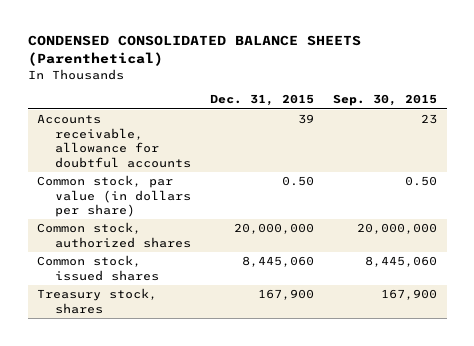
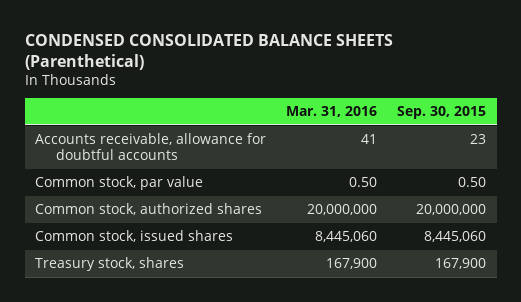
[210,94,315,107] Dec. 31, 2015 -> none
none -> [286,106,378,118] Mar. 31, 2016
[37,175,192,218] Common stock, par value (in dollars per share) -> [34,176,203,191] Common stock, par value

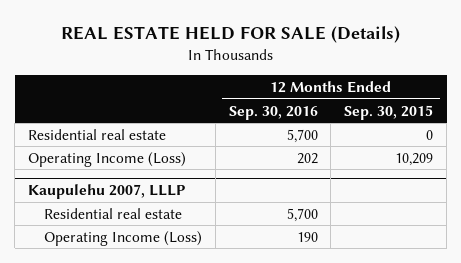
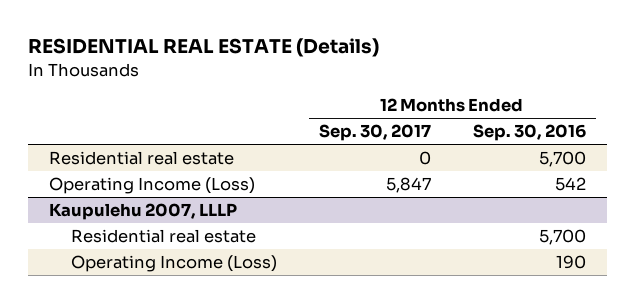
[60,25,400,43] REAL ESTATE HELD FOR SALE (Details) -> [28,38,380,58] RESIDENTIAL REAL ESTATE (Details)
[344,104,434,120] Sep. 30, 2015 -> none
none -> [319,124,432,142] Sep. 30, 2017
[296,152,318,164] 202 -> [554,177,586,192] 542

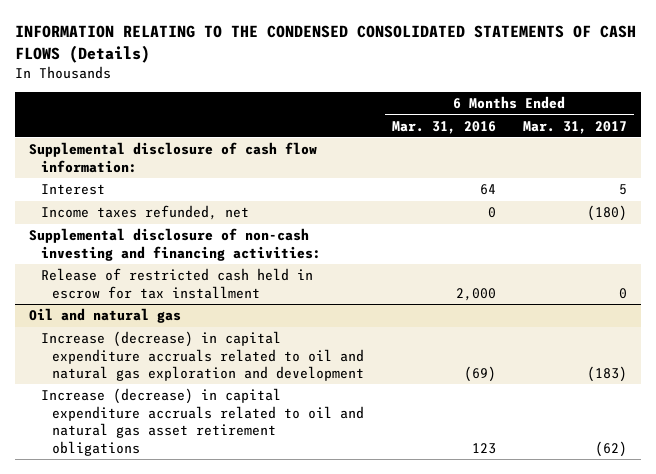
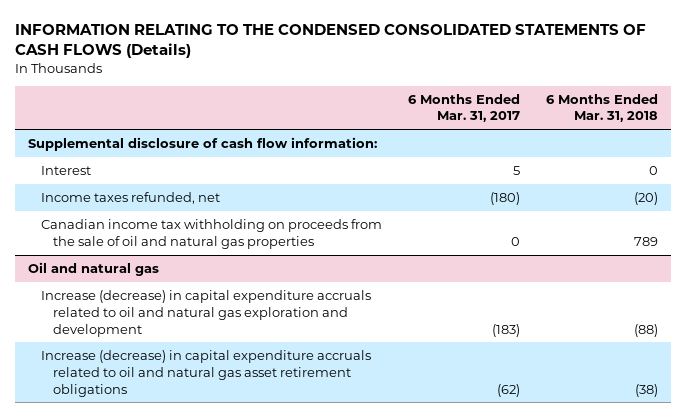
[391,120,496,134] Mar. 31, 2016 -> none
none -> [545,93,658,123] 6 Months Ended Mar. 31, 2018
[29,228,321,261] Supplemental disclosure of non-cash investing and financing activities: -> none
[40,268,313,299] Release of restricted cash held in escrow for tax installment -> none
none -> [40,219,382,249] Canadian income tax withholding on proceeds from the sale of oil and natural gas properties

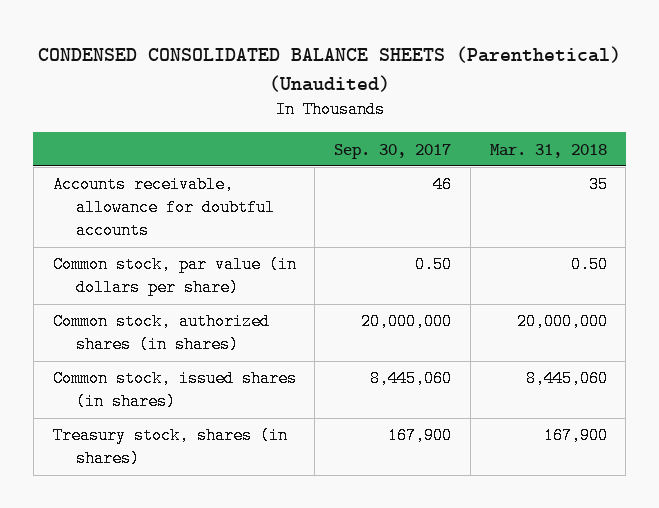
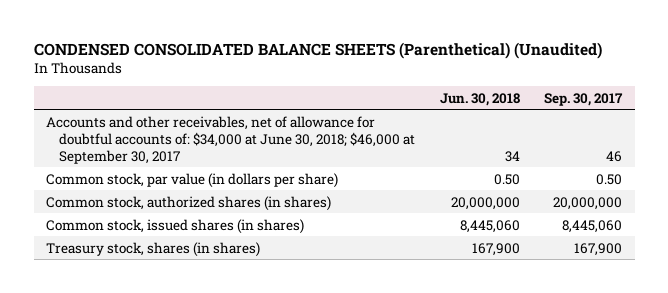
[489,143,607,158] Mar. 31, 2018 -> none
none -> [439,92,520,106] Jun. 30, 2018
[52,176,276,240] Accounts receivable, allowance for doubtful accounts -> [46,115,416,164] Accounts and other receivables, net of allowance for doubtful accounts of: $34,000 at June 30, 2018; $46,000 at September 30, 2017

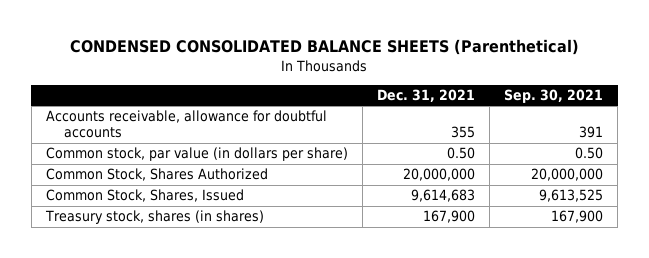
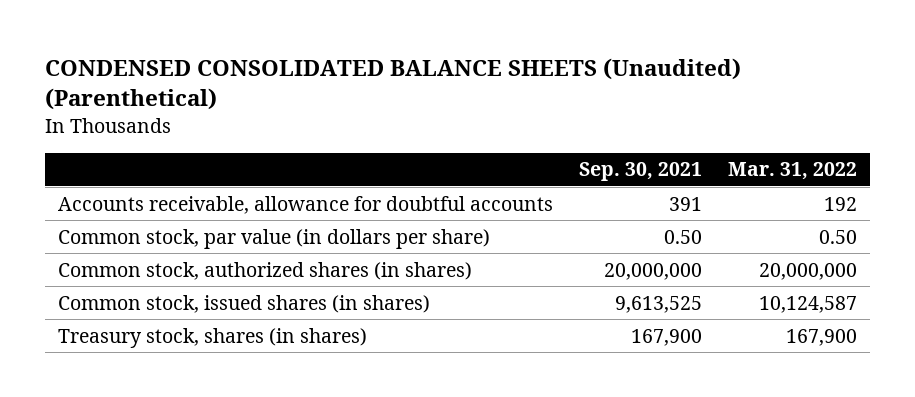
[70,39,580,56] CONDENSED CONSOLIDATED BALANCE SHEETS (Parenthetical) -> [45,57,742,111] CONDENSED CONSOLIDATED BALANCE SHEETS (Unaudited) (Parenthetical)
[376,88,475,102] Dec. 31, 2021 -> none
none -> [728,162,858,181] Mar. 31, 2022
[45,168,268,182] Common Stock, Shares Authorized -> [58,261,473,280] Common stock, authorized shares (in shares)
[45,189,244,203] Common Stock, Shares, Issued -> [58,294,431,313] Common stock, issued shares (in shares)

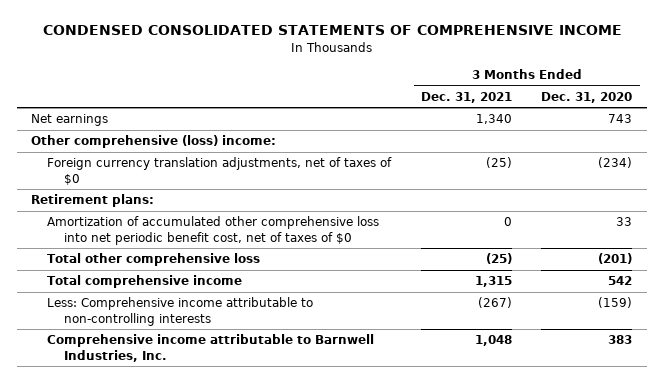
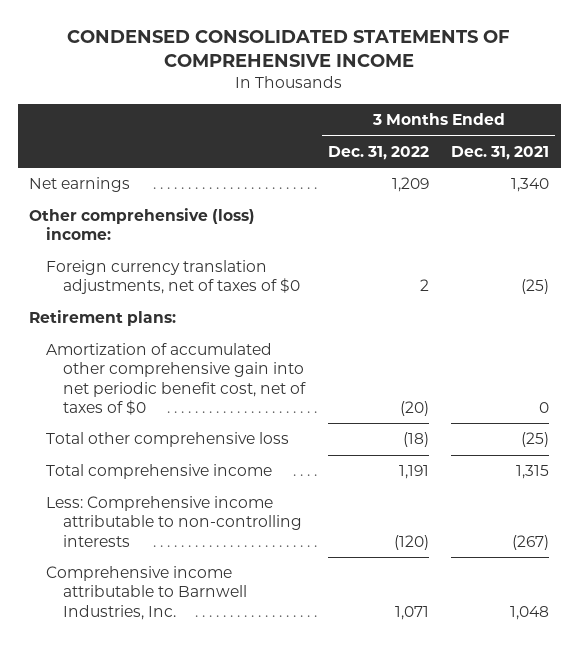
[541,91,633,103] Dec. 31, 2020 -> none
none -> [327,145,429,160] Dec. 31, 2022
[47,216,380,245] Amortization of accumulated other comprehensive loss into net periodic benefit cost, net of taxes of $0 -> [46,343,307,415] Amortization of accumulated other comprehensive gain into net periodic benefit cost, net of taxes of $0

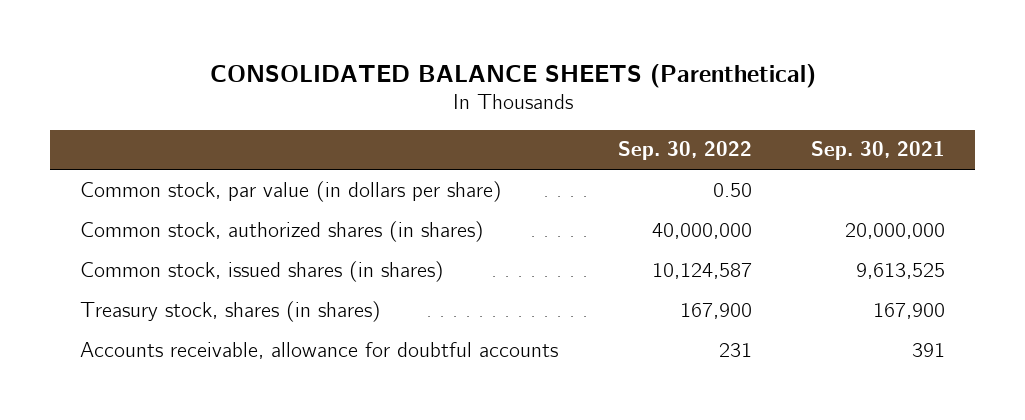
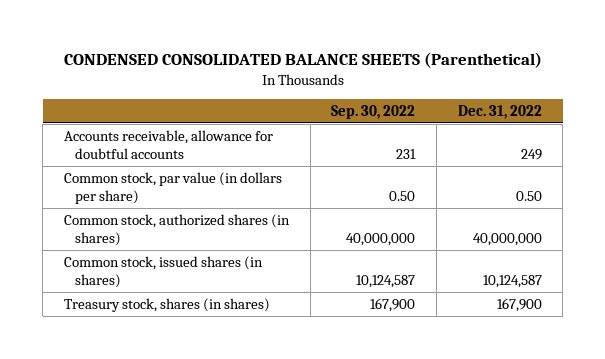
[209,63,816,88] CONSOLIDATED BALANCE SHEETS (Parenthetical) -> [63,52,542,69] CONDENSED CONSOLIDATED BALANCE SHEETS (Parenthetical)
[811,141,946,161] Sep. 30, 2021 -> none
none -> [457,104,542,119] Dec. 31, 2022
[79,341,558,359] Accounts receivable, allowance for doubtful accounts -> [63,129,273,160] Accounts receivable, allowance for doubtful accounts

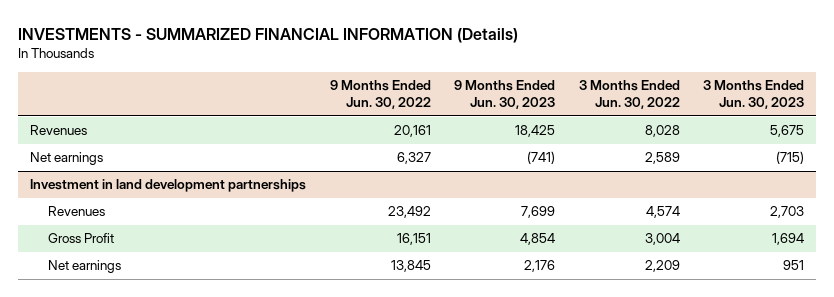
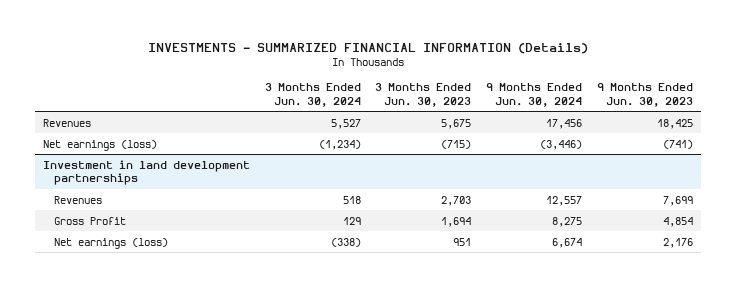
[329,80,431,110] 9 Months Ended Jun. 30, 2022 -> none
[578,80,680,110] 3 Months Ended Jun. 30, 2022 -> none
none -> [264,83,361,107] 3 Months Ended Jun. 30, 2024
none -> [486,83,583,107] 9 Months Ended Jun. 30, 2024
[30,152,104,166] Net earnings -> [42,139,157,151] Net earnings (loss)
[48,260,122,274] Net earnings -> [54,237,169,249] Net earnings (loss)

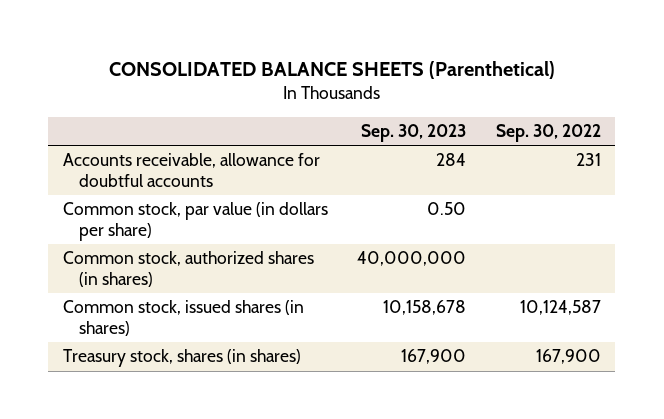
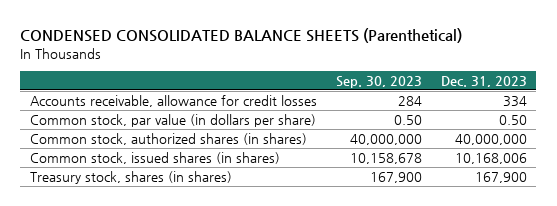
[108,60,555,79] CONSOLIDATED BALANCE SHEETS (Parenthetical) -> [20,28,463,44] CONDENSED CONSOLIDATED BALANCE SHEETS (Parenthetical)
[495,124,601,143] Sep. 30, 2022 -> none
none -> [440,76,527,88] Dec. 31, 2023
[63,153,321,187] Accounts receivable, allowance for doubtful accounts -> [29,94,317,107] Accounts receivable, allowance for credit losses

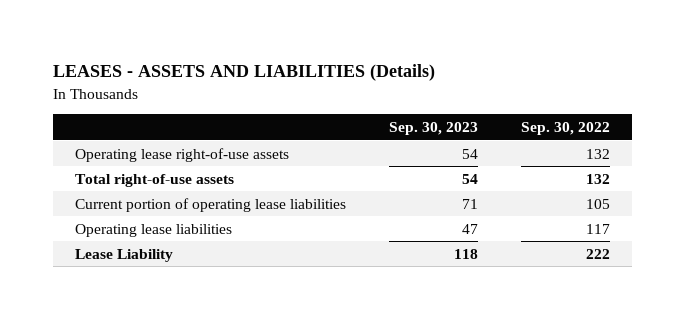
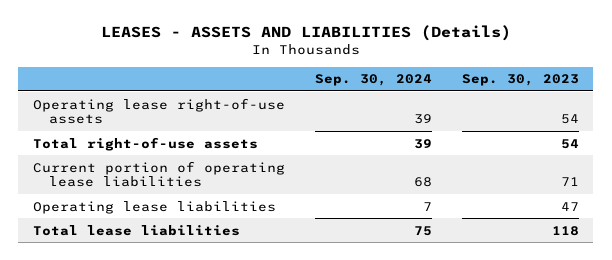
[521,121,611,135] Sep. 30, 2022 -> none
none -> [314,74,432,87] Sep. 30, 2024
[74,248,173,262] Lease Liability -> [33,224,241,236] Total lease liabilities

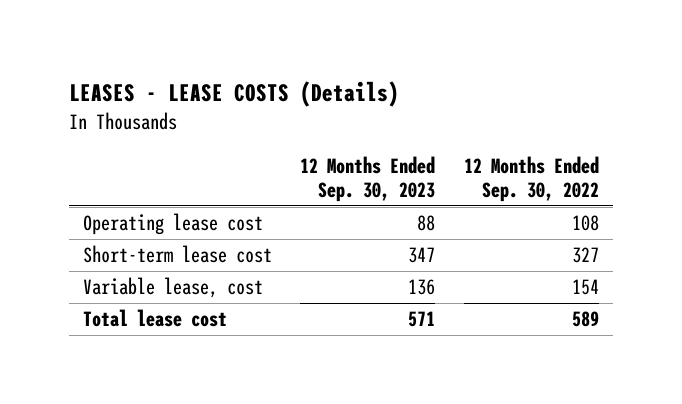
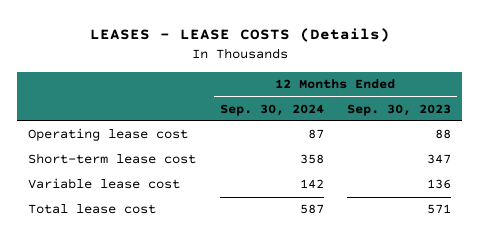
[463,155,599,202] 12 Months Ended Sep. 30, 2022 -> none
none -> [219,103,324,116] Sep. 30, 2024
[83,277,264,299] Variable lease, cost -> [28,178,181,190] Variable lease cost

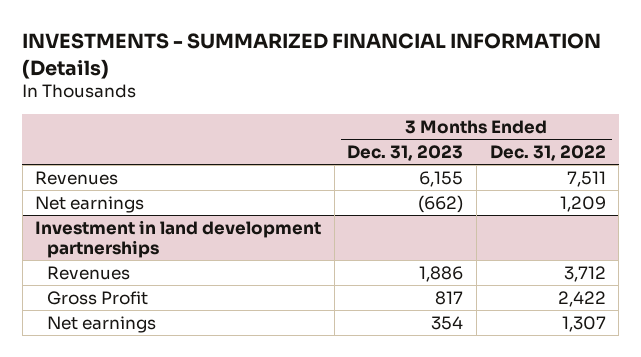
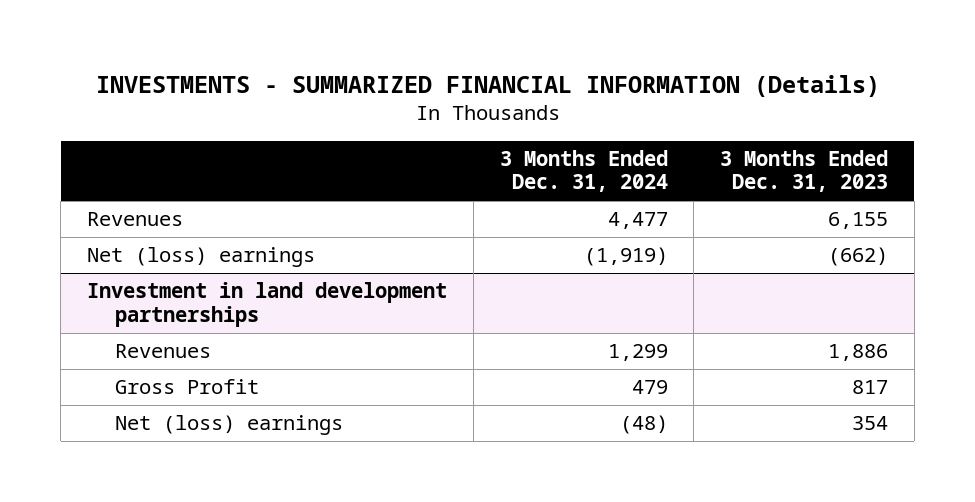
[489,144,606,161] Dec. 31, 2022 -> none
none -> [499,149,668,193] 3 Months Ended Dec. 31, 2024
[35,195,145,213] Net earnings -> [87,247,316,268] Net (loss) earnings
[47,315,157,333] Net earnings -> [114,415,343,436] Net (loss) earnings

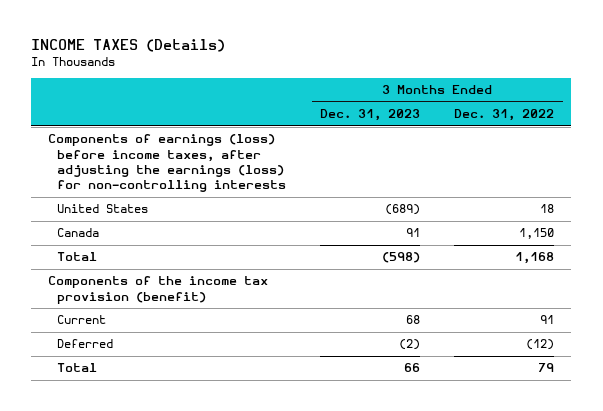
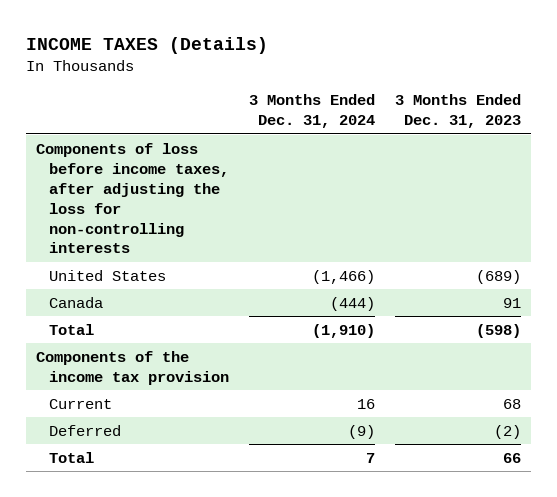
[454,109,555,122] Dec. 31, 2022 -> none
none -> [248,94,375,129] 3 Months Ended Dec. 31, 2024
[48,134,287,193] Components of earnings (loss) before income taxes, after adjusting the earnings (loss) for non-controlling interests -> [36,142,229,254] Components of loss before income taxes, after adjusting the loss for non-controlling interests
[48,276,269,304] Components of the income tax provision (benefit) -> [36,350,229,385] Components of the income tax provision

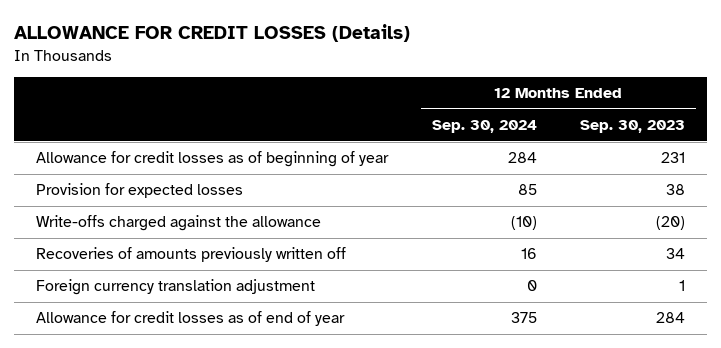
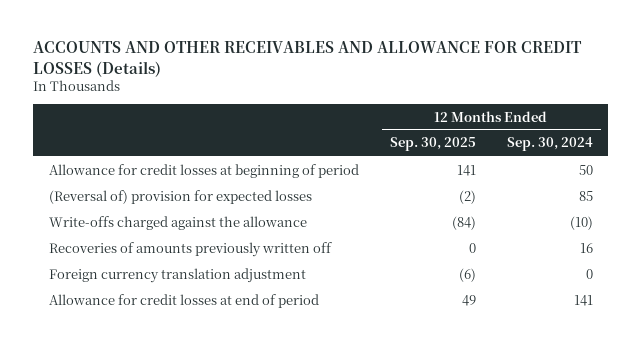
[13,23,410,42] ALLOWANCE FOR CREDIT LOSSES (Details) -> [33,41,583,77] ACCOUNTS AND OTHER RECEIVABLES AND ALLOWANCE FOR CREDIT LOSSES (Details)
[580,120,686,134] Sep. 30, 2023 -> none
none -> [389,137,476,152] Sep. 30, 2025
[35,151,389,168] Allowance for credit losses as of beginning of year -> [48,163,359,178] Allowance for credit losses at beginning of period
[507,152,537,164] 284 -> [578,164,593,175] 50
[35,183,243,199] Provision for expected losses -> [48,189,312,204] (Reversal of) provision for expected losses
[35,311,345,327] Allowance for credit losses as of end of year -> [48,293,319,308] Allowance for credit losses at end of period
[510,312,537,324] 375 -> [573,294,593,306] 141

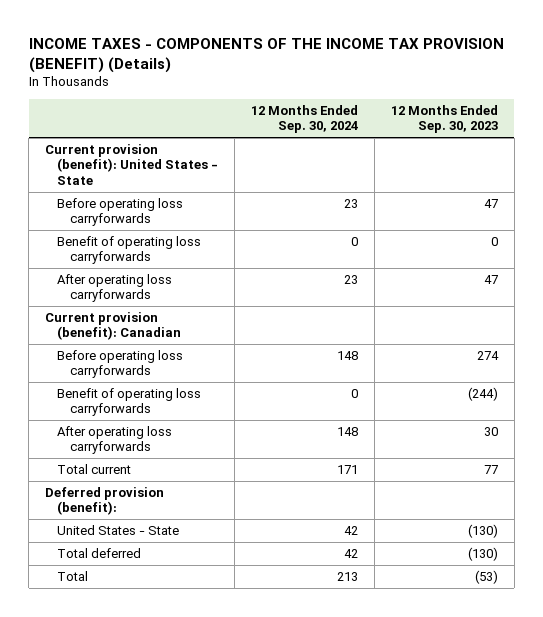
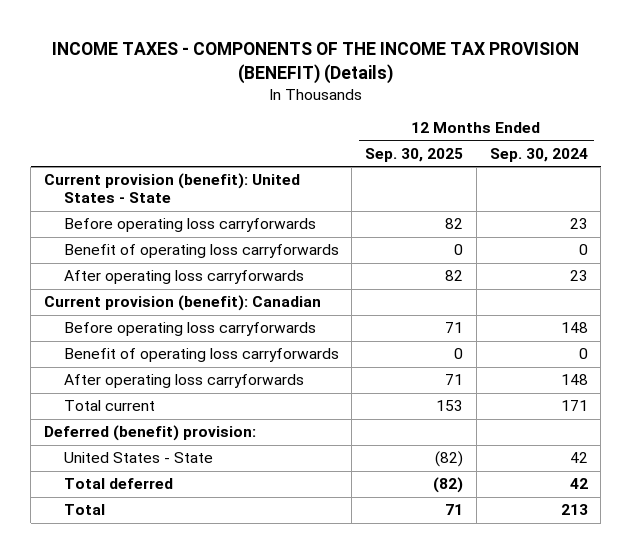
[390,104,498,134] 12 Months Ended Sep. 30, 2023 -> none
none -> [365,147,464,162] Sep. 30, 2025
[44,487,164,516] Deferred provision (benefit): -> [44,425,257,442] Deferred (benefit) provision:

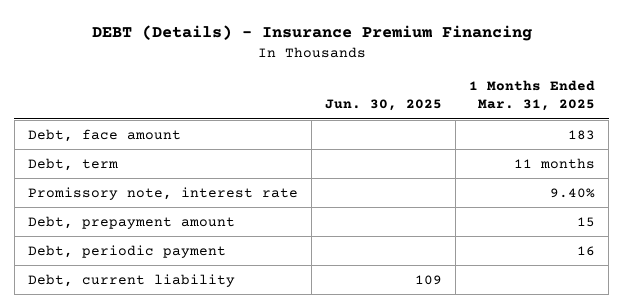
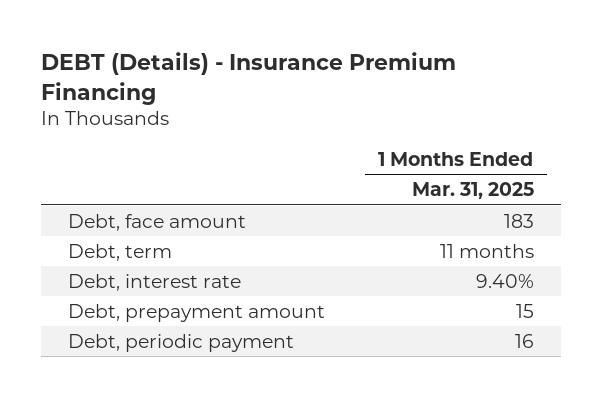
[325,99,443,112] Jun. 30, 2025 -> none
[27,186,298,200] Promissory note, interest rate -> [67,273,241,291] Debt, interest rate
[27,273,235,287] Debt, current liability -> none

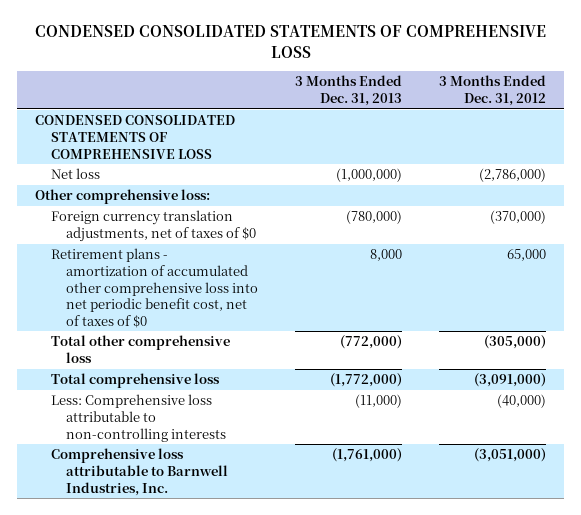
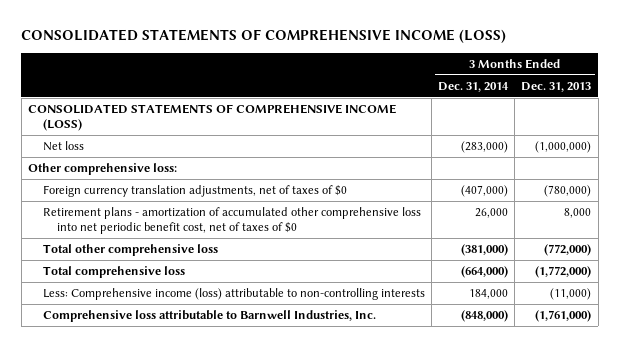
[34,25,546,58] CONDENSED CONSOLIDATED STATEMENTS OF COMPREHENSIVE LOSS -> [21,29,507,44] CONSOLIDATED STATEMENTS OF COMPREHENSIVE INCOME (LOSS)
[439,75,547,106] 3 Months Ended Dec. 31, 2012 -> none
none -> [438,81,510,92] Dec. 31, 2014
[35,115,236,159] CONDENSED CONSOLIDATED STATEMENTS OF COMPREHENSIVE LOSS -> [27,104,396,132] CONSOLIDATED STATEMENTS OF COMPREHENSIVE INCOME (LOSS)
[50,394,227,442] Less: Comprehensive loss attributable to non-controlling interests -> [42,288,425,301] Less: Comprehensive income (loss) attributable to non-controlling interests

